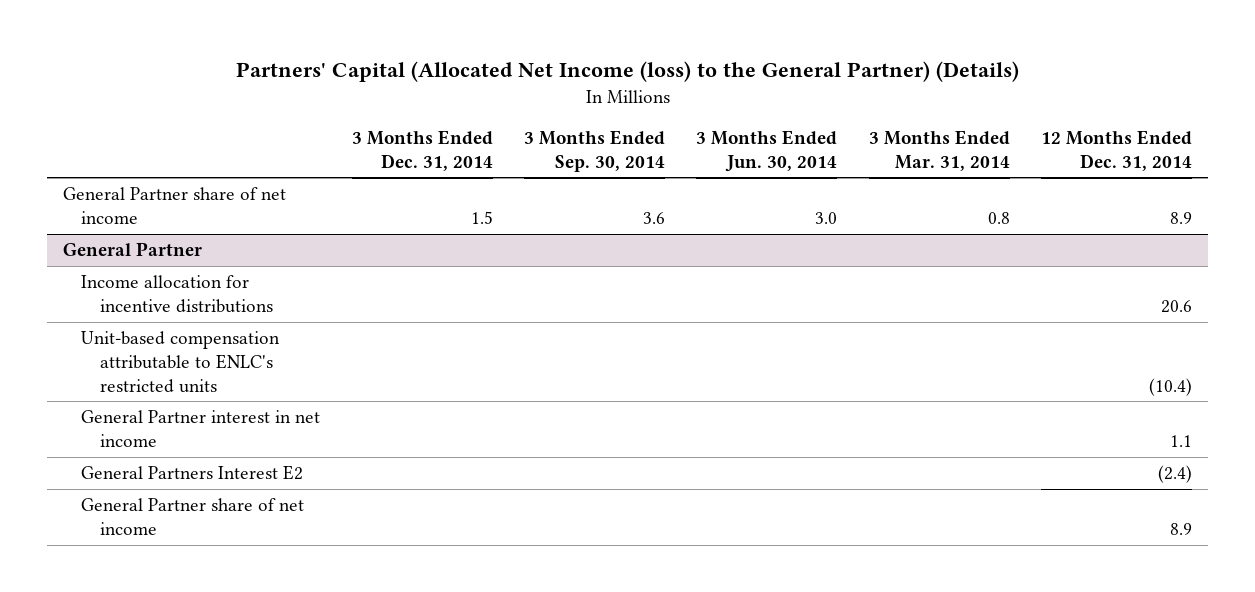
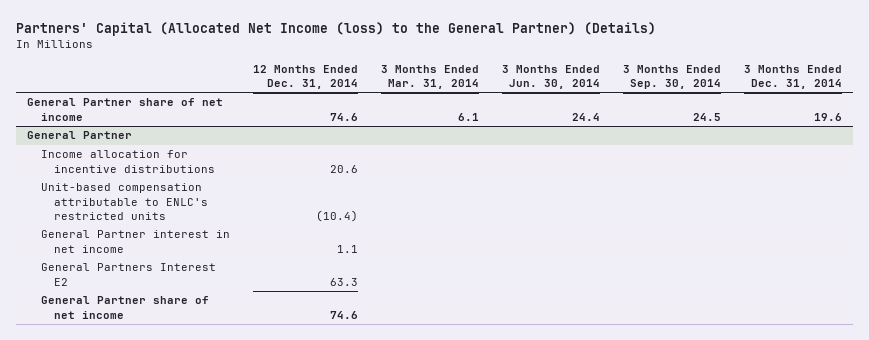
[470,210,493,224] 1.5 -> [813,112,842,121] 19.6
[643,211,666,224] 3.6 -> [692,112,721,121] 24.5
[815,211,838,224] 3.0 -> [571,112,600,121] 24.4
[987,211,1010,224] 0.8 -> [457,112,479,121] 6.1
[1170,211,1193,224] 8.9 -> [329,112,358,121] 74.6
[1158,465,1193,484] (2.4) -> [329,277,358,286] 63.3
[1170,522,1193,535] 8.9 -> [329,310,358,319] 74.6

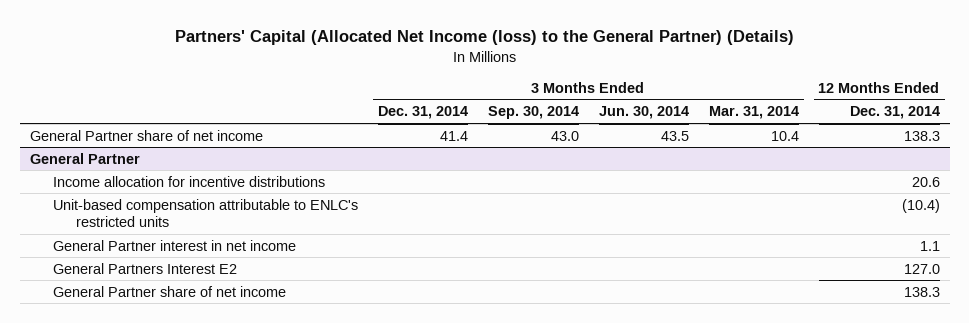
[329,112,358,121] 74.6 -> [903,130,940,141] 138.3
[457,112,479,121] 6.1 -> [770,130,799,141] 10.4
[571,112,600,121] 24.4 -> [660,130,689,141] 43.5
[692,112,721,121] 24.5 -> [550,130,579,141] 43.0
[813,112,842,121] 19.6 -> [439,130,468,141] 41.4
[329,277,358,286] 63.3 -> [903,263,940,274] 127.0
[329,310,358,319] 74.6 -> [903,286,940,297] 138.3

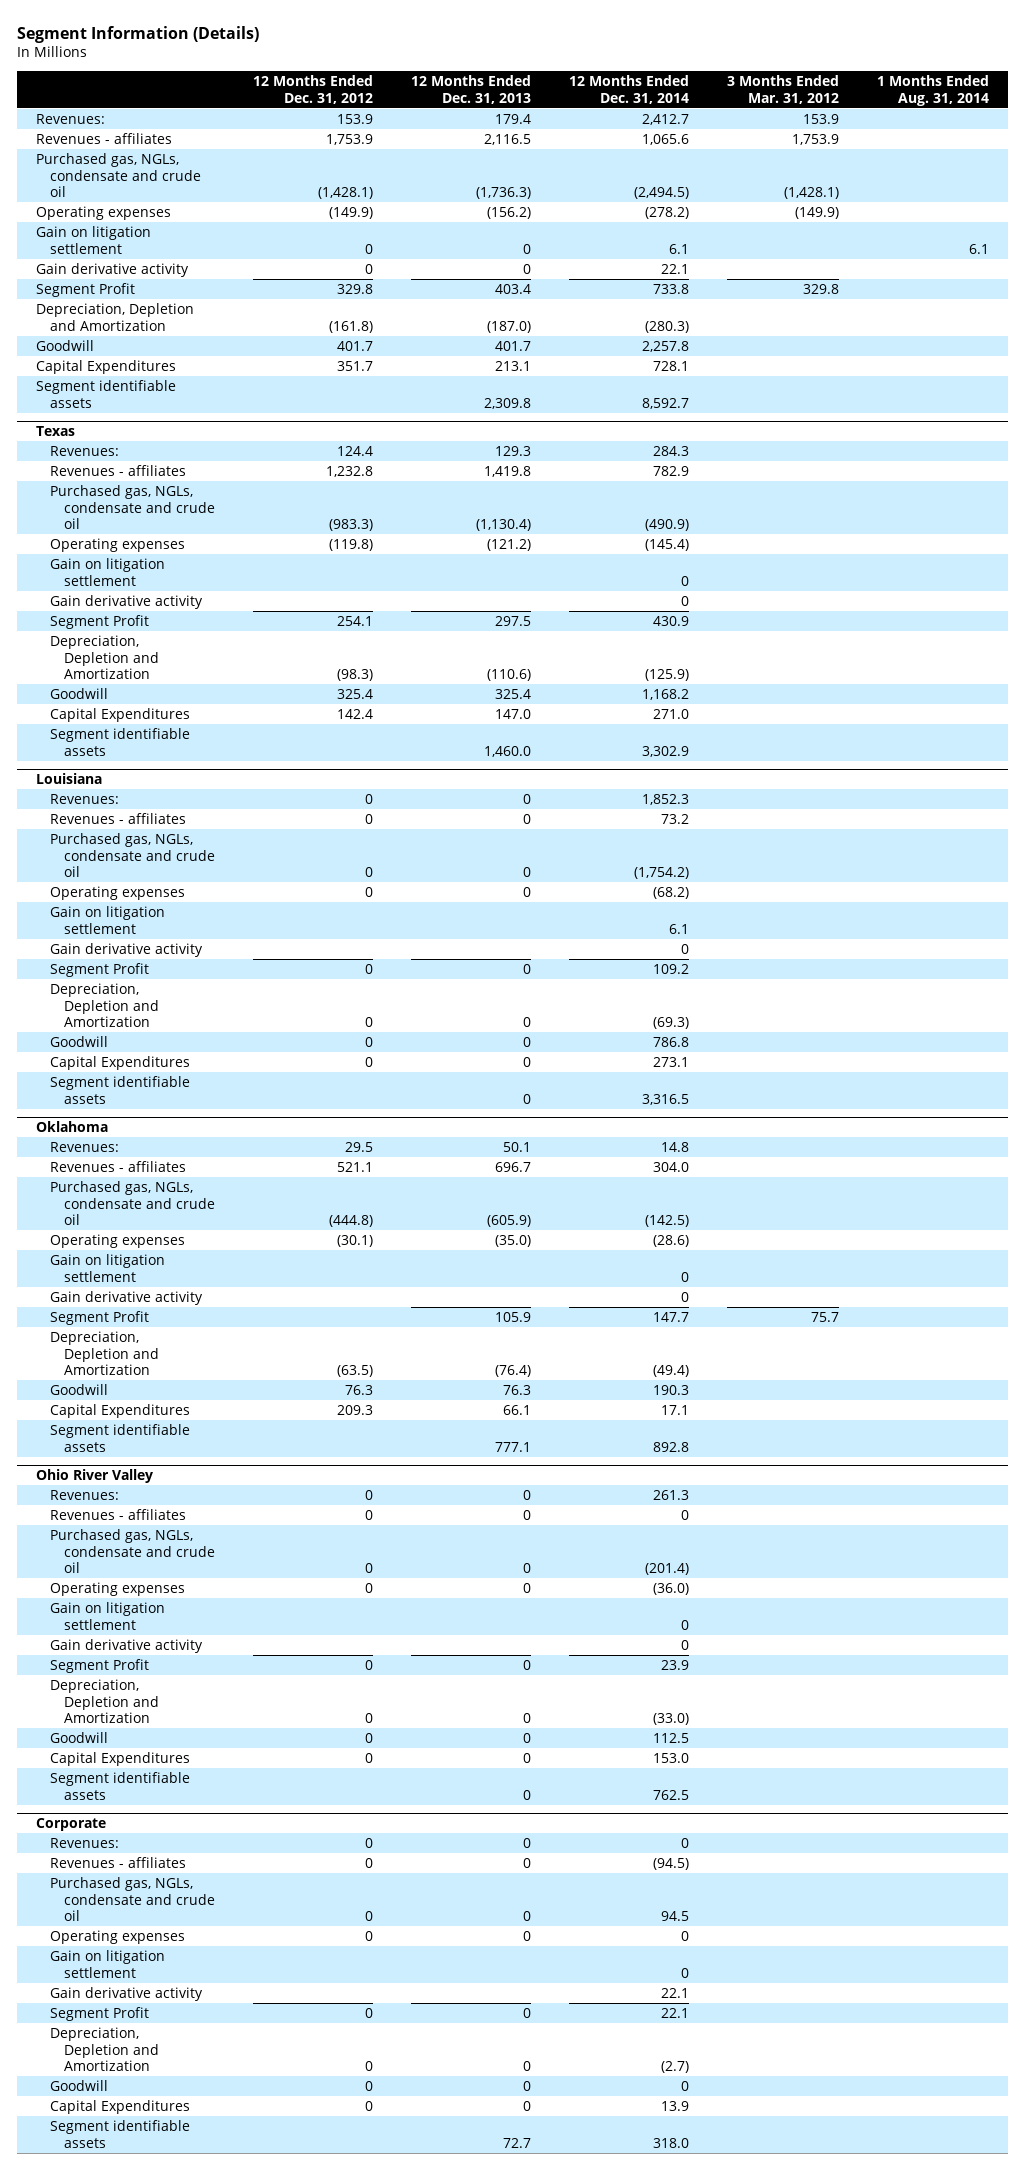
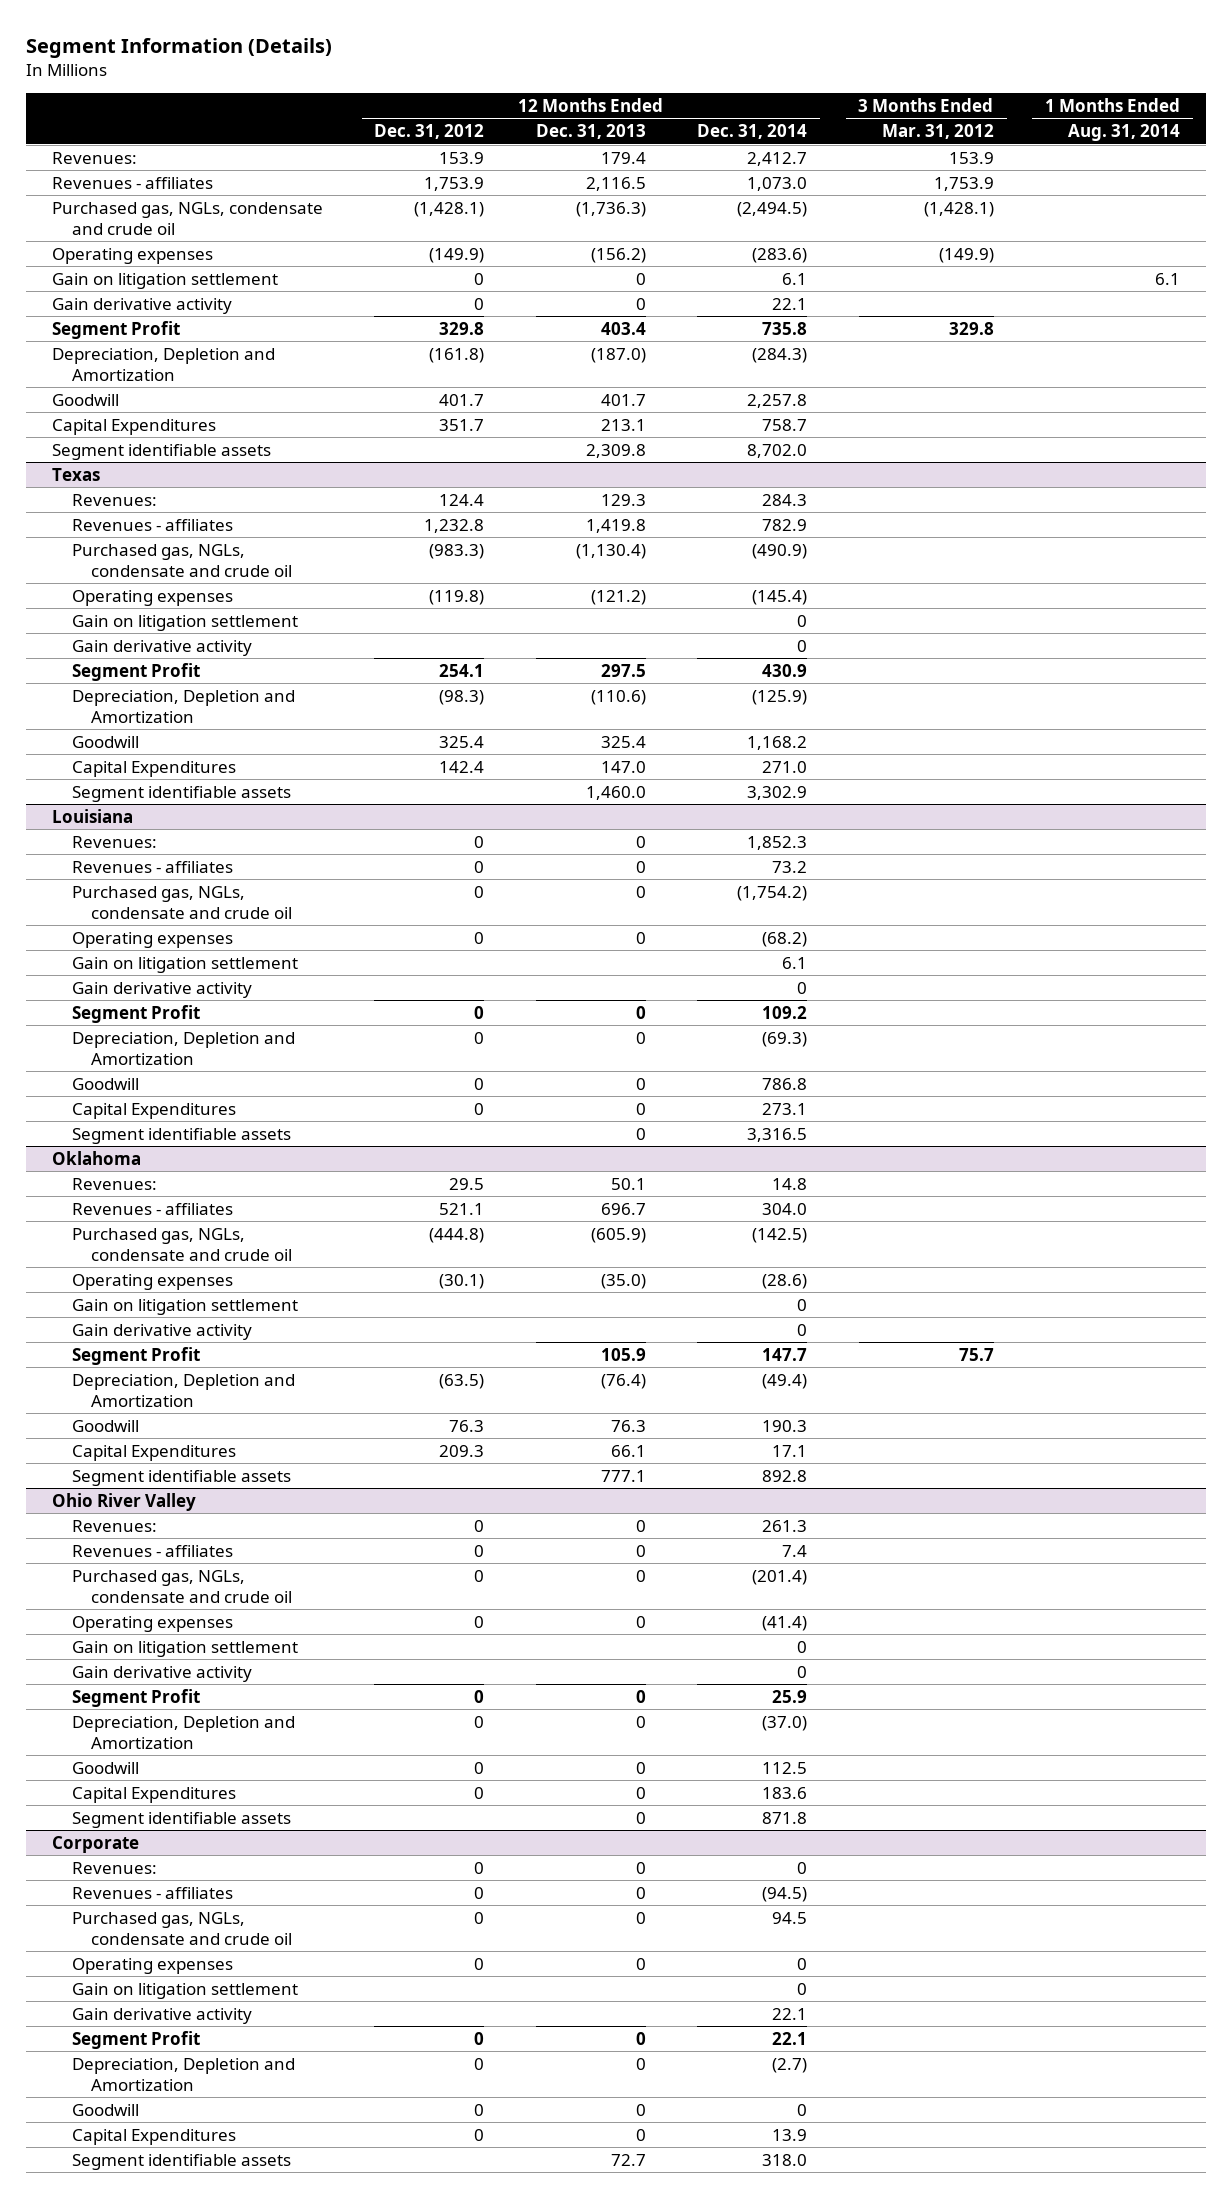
[642,133,690,145] 1,065.6 -> [747,176,808,191] 1,073.0
[645,206,690,219] (278.2) -> [752,247,808,263] (283.6)
[653,283,690,294] 733.8 -> [762,321,808,335] 735.8
[645,320,690,333] (280.3) -> [752,347,808,363] (284.3)
[653,360,690,371] 728.1 -> [762,418,808,431] 758.7
[642,397,690,409] 8,592.7 -> [747,443,808,458] 8,702.0
[681,1509,690,1520] 0 -> [782,1544,808,1557] 7.4
[653,1582,690,1595] (36.0) -> [762,1615,808,1631] (41.4)
[661,1659,690,1670] 23.9 -> [772,1689,808,1703] 25.9
[653,1713,690,1726] (33.0) -> [762,1715,808,1731] (37.0)
[653,1752,690,1763] 153.0 -> [762,1786,808,1799] 183.6
[653,1789,690,1800] 762.5 -> [762,1811,808,1824] 871.8

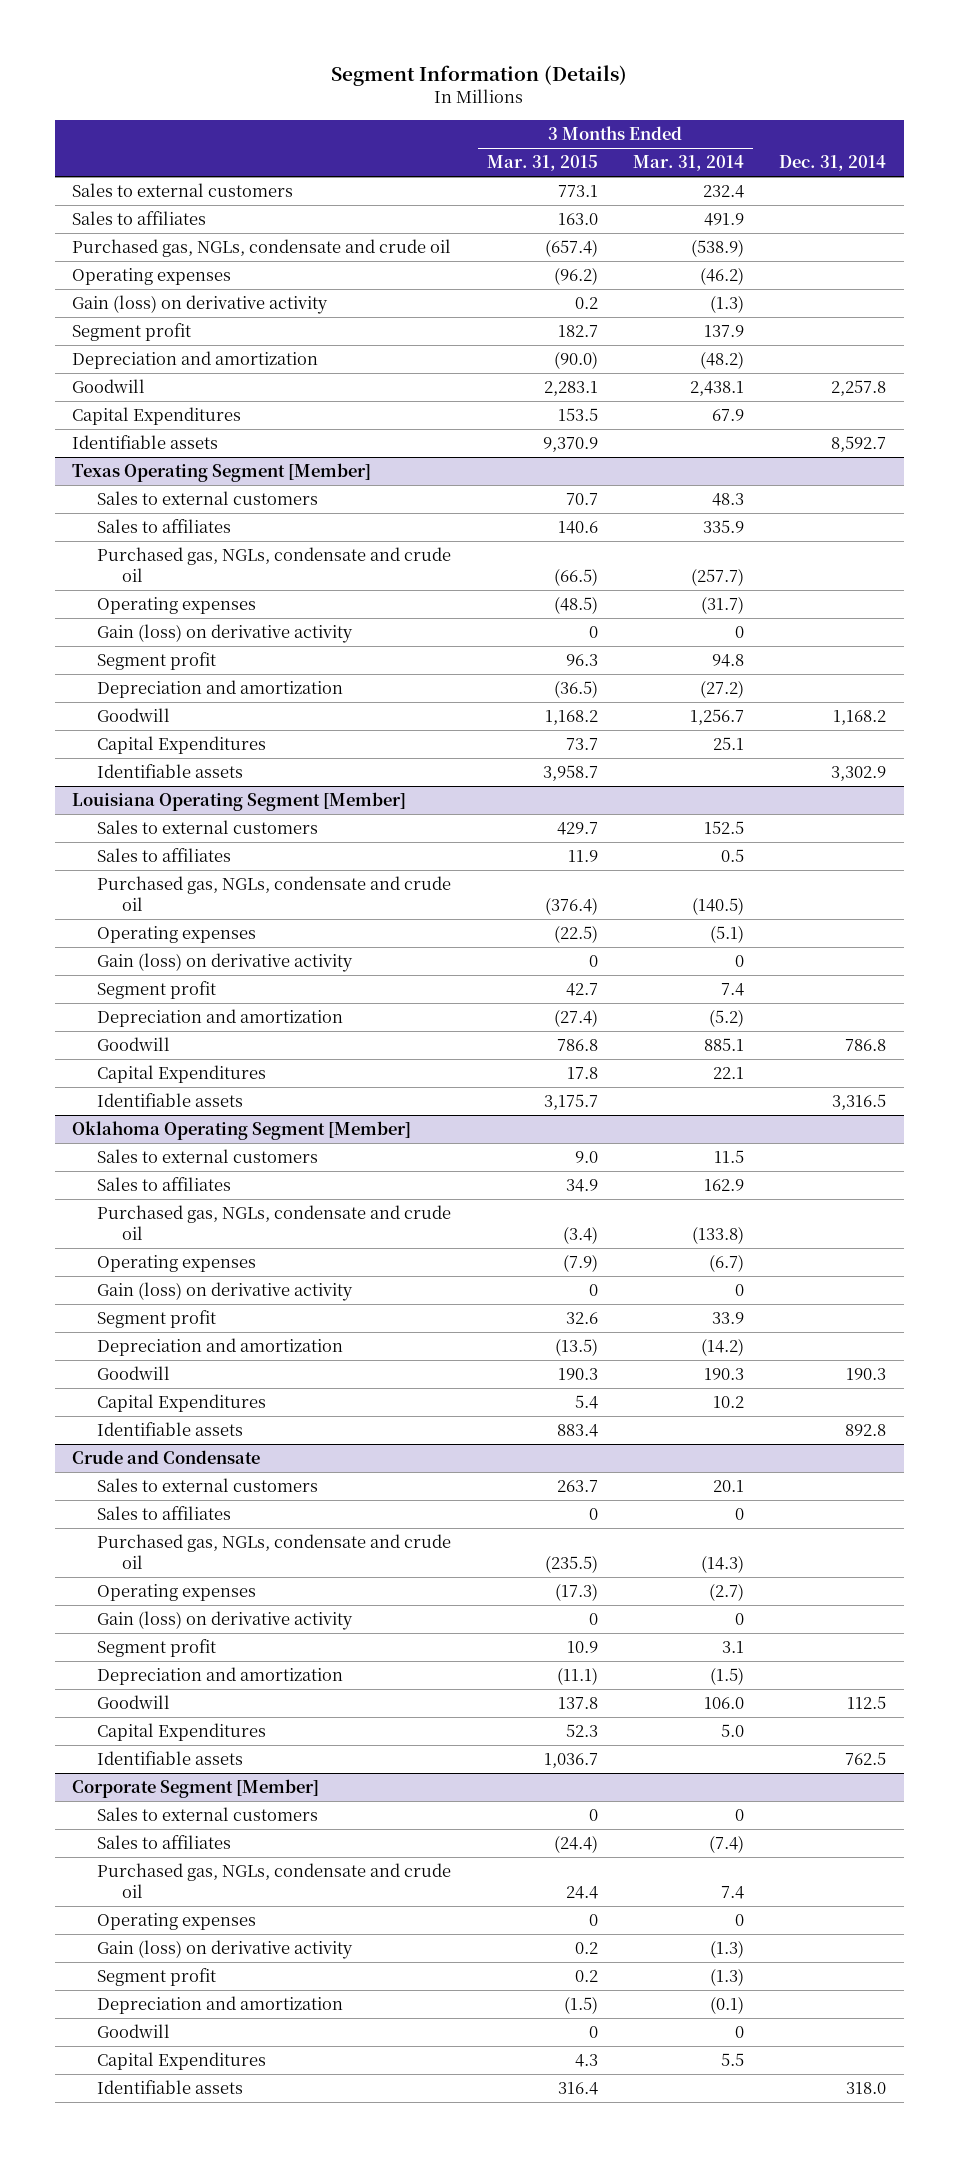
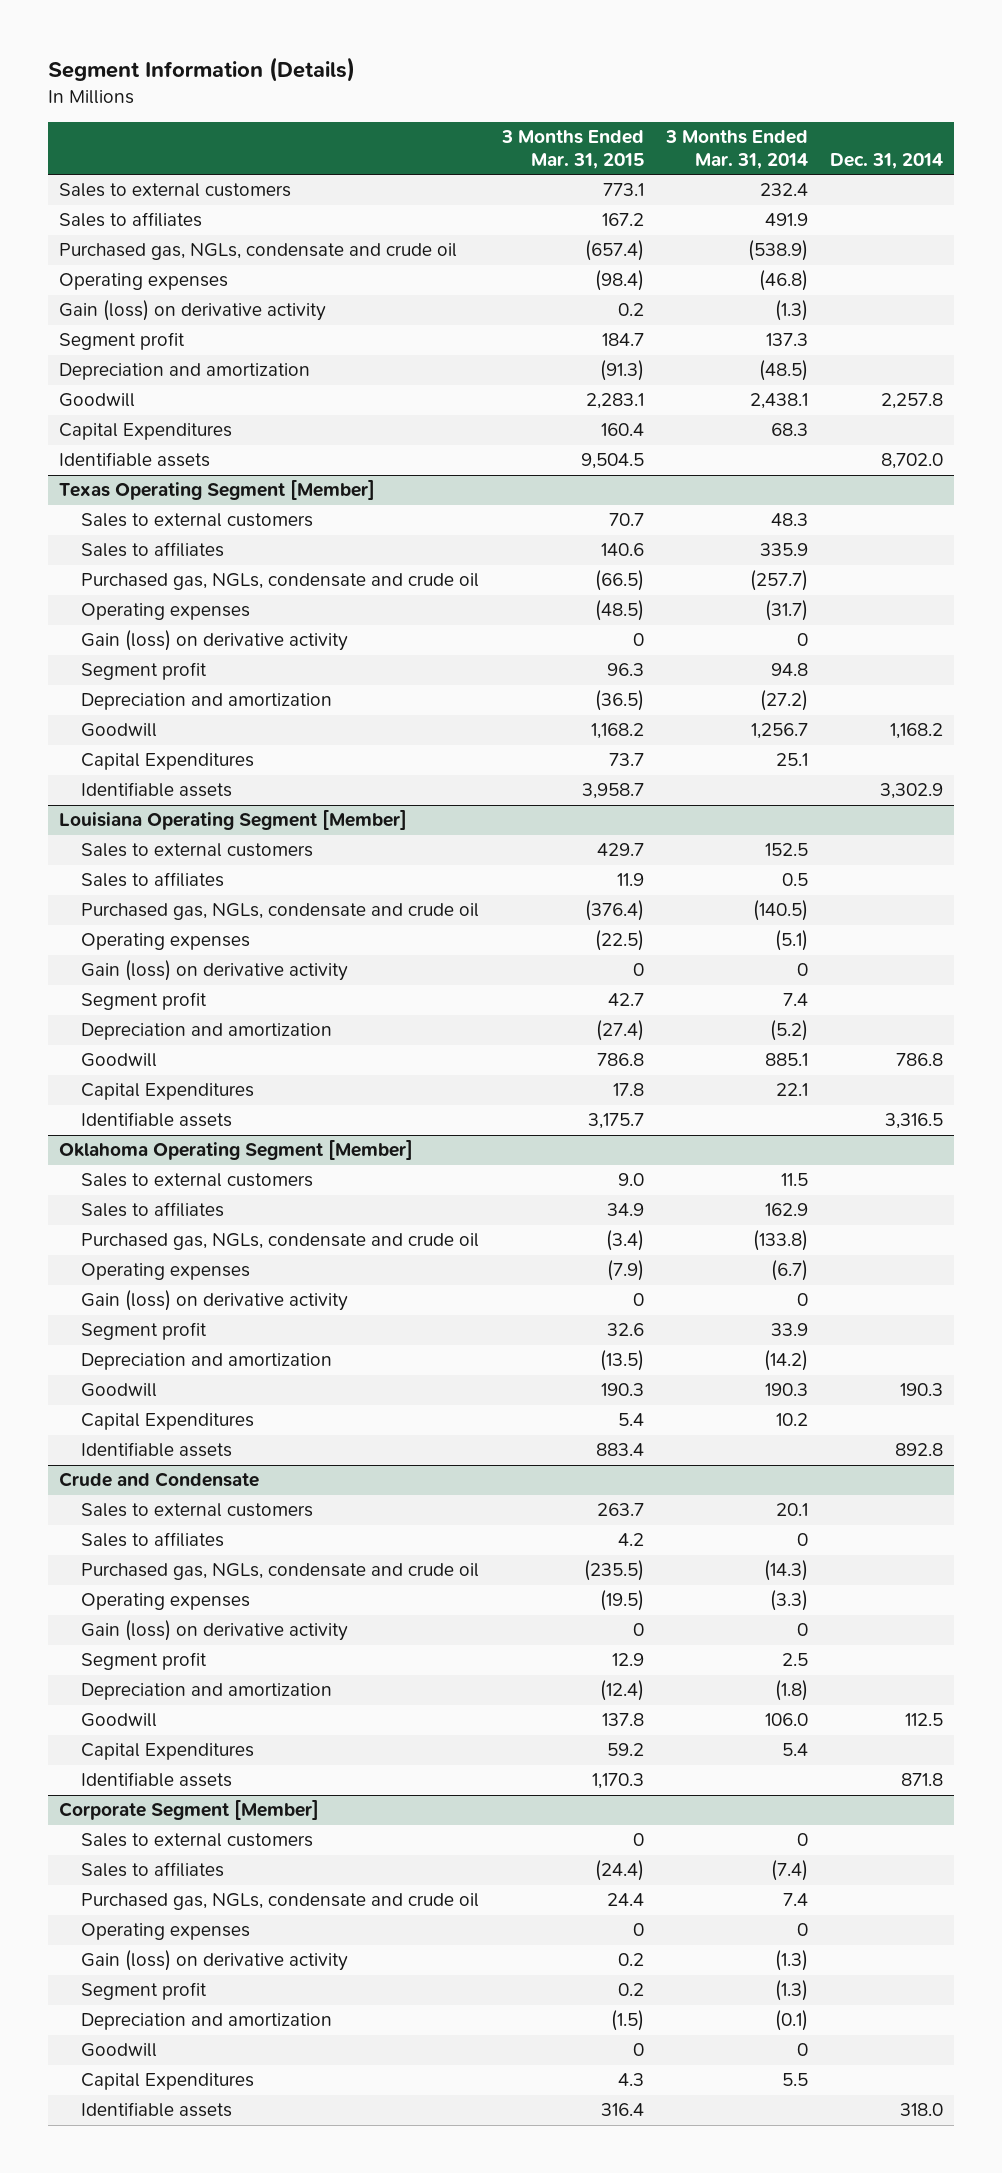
[557,213,598,226] 163.0 -> [601,213,644,227] 167.2
[553,267,598,286] (96.2) -> [594,270,644,292] (98.4)
[699,267,744,286] (46.2) -> [758,270,808,292] (46.8)
[557,325,598,338] 182.7 -> [601,333,644,347] 184.7
[703,325,744,338] 137.9 -> [765,333,808,347] 137.3
[553,351,598,370] (90.0) -> [599,360,644,382] (91.3)
[699,351,744,370] (48.2) -> [758,360,808,382] (48.5)
[557,408,598,422] 153.5 -> [600,423,644,437] 160.4
[711,409,744,422] 67.9 -> [770,423,808,437] 68.3
[542,437,598,453] 9,370.9 -> [580,453,644,470] 9,504.5
[831,436,887,453] 8,592.7 -> [881,453,944,470] 8,702.0
[588,1508,598,1521] 0 -> [617,1533,644,1547] 4.2
[554,1583,598,1602] (17.3) -> [599,1590,644,1612] (19.5)
[708,1583,744,1602] (2.7) -> [769,1590,808,1612] (3.3)
[566,1641,598,1654] 10.9 -> [611,1653,644,1667] 12.9
[721,1641,744,1654] 3.1 -> [781,1653,808,1667] 2.5
[556,1667,598,1686] (11.1) -> [599,1680,644,1702] (12.4)
[709,1667,744,1686] (1.5) -> [774,1680,808,1702] (1.8)
[565,1724,598,1738] 52.3 -> [606,1743,644,1757] 59.2
[720,1724,744,1738] 5.0 -> [781,1743,808,1757] 5.4
[543,1753,598,1769] 1,036.7 -> [591,1773,644,1790] 1,170.3
[845,1752,887,1766] 762.5 -> [901,1773,944,1787] 871.8

